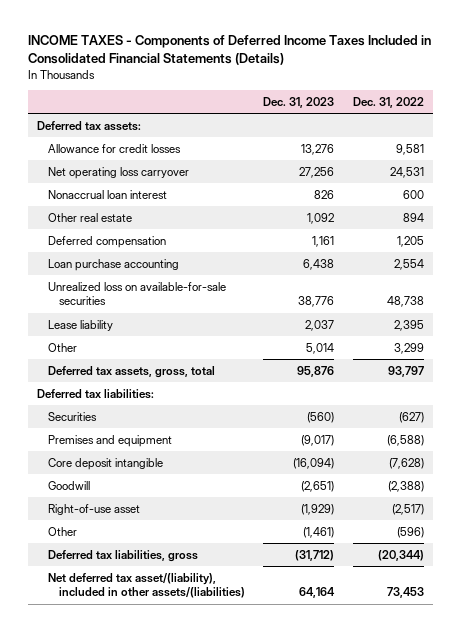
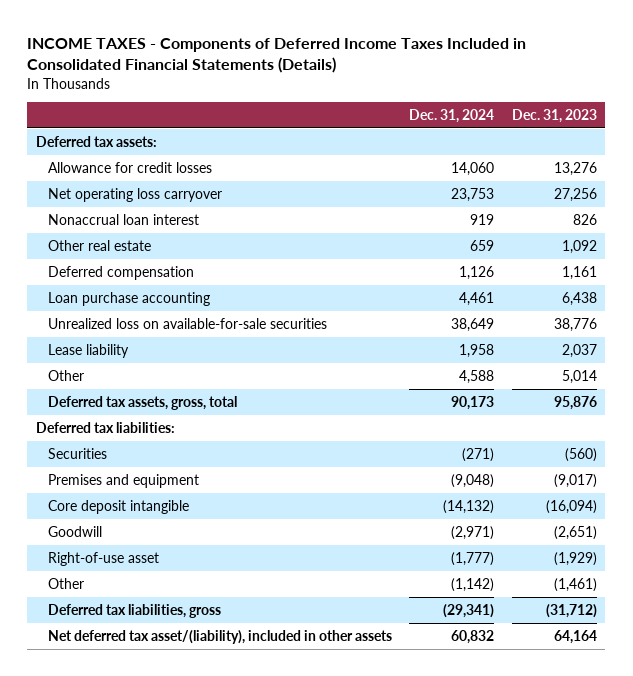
[353,96,425,108] Dec. 31, 2022 -> none
none -> [409,109,495,124] Dec. 31, 2024
[47,572,245,599] Net deferred tax asset/(liability), included in other assets/(liabilities) -> [48,629,393,644] Net deferred tax asset/(liability), included in other assets

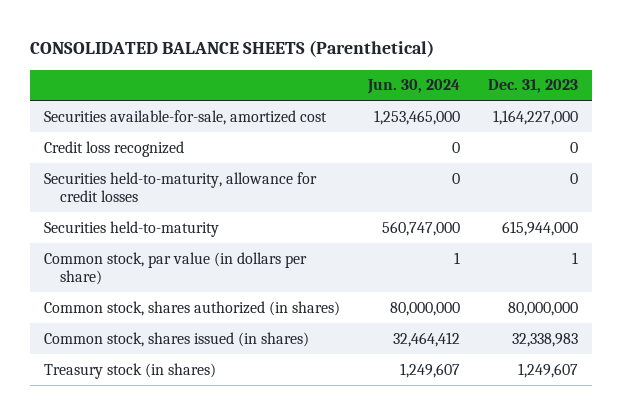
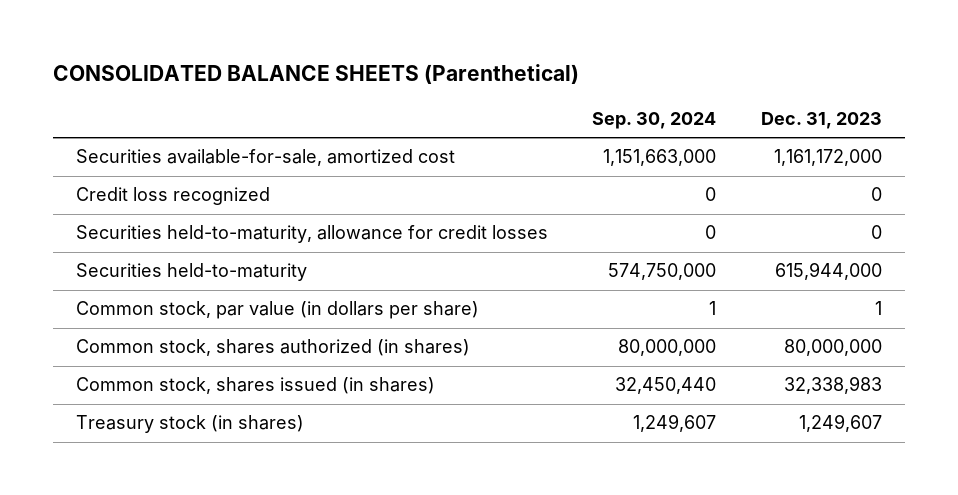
[366,79,460,95] Jun. 30, 2024 -> none
none -> [592,112,717,130] Sep. 30, 2024
[492,109,578,125] 1,164,227,000 -> [774,149,883,167] 1,161,172,000

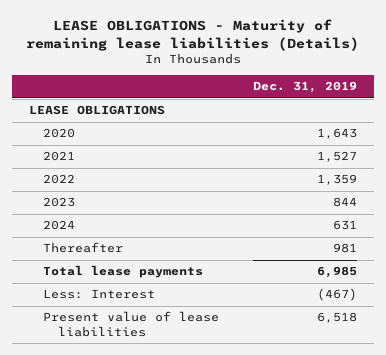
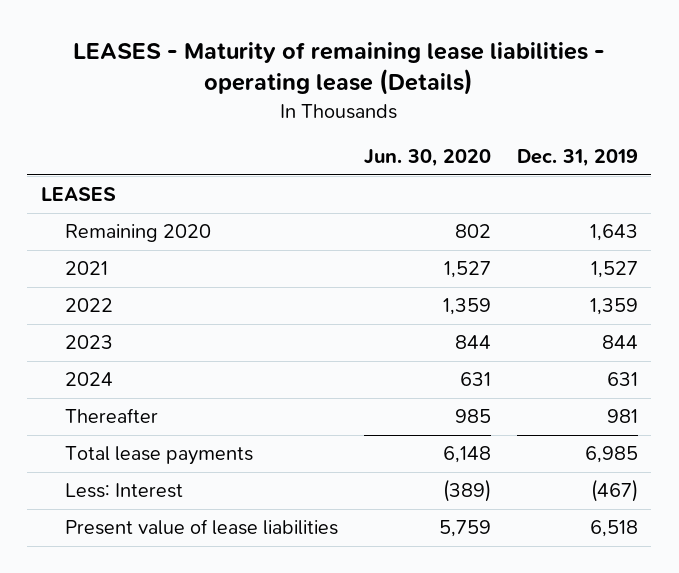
[26,18,360,51] LEASE OBLIGATIONS - Maturity of remaining lease liabilities (Details) -> [73,41,606,96] LEASES - Maturity of remaining lease liabilities - operating lease (Details)
none -> [363,149,491,168] Jun. 30, 2020
[29,105,166,116] LEASE OBLIGATIONS -> [40,187,116,202] LEASES
[43,128,76,139] 2020 -> [64,224,211,243] Remaining 2020

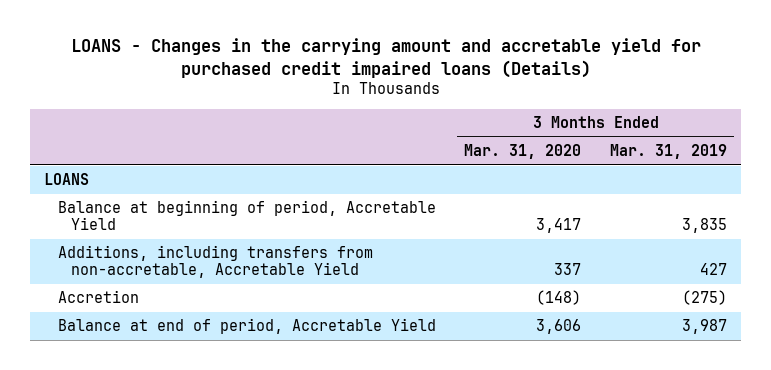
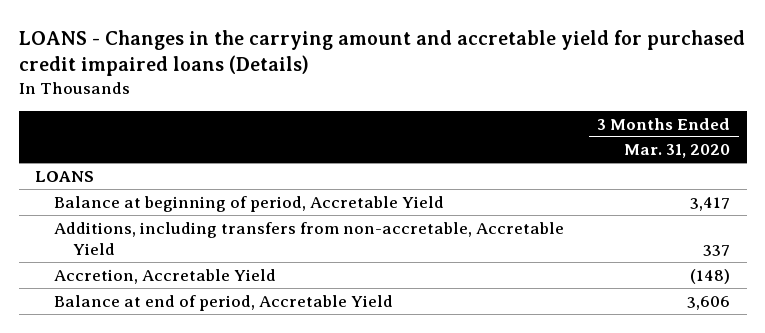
[610,144,728,160] Mar. 31, 2019 -> none
[57,290,139,304] Accretion -> [53,268,276,284] Accretion, Accretable Yield

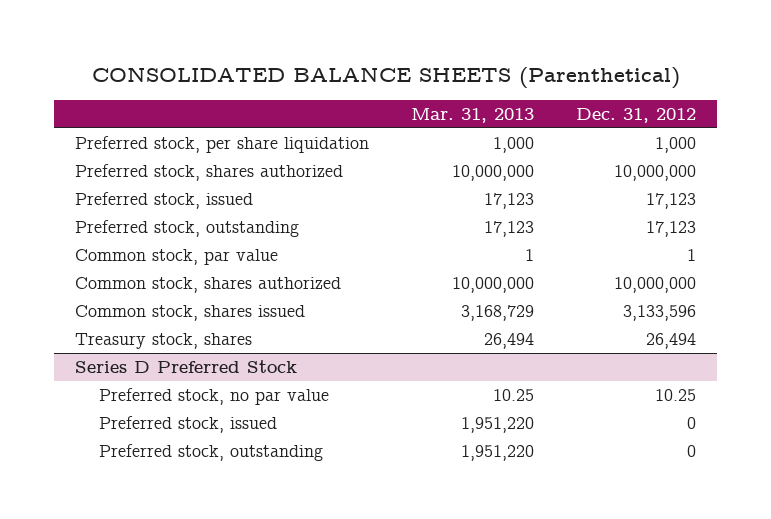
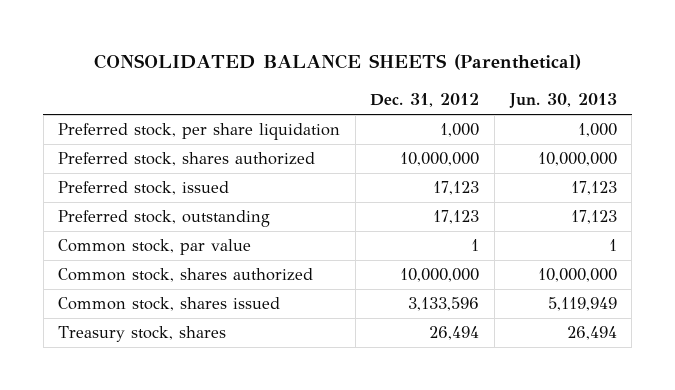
[411,107,535,123] Mar. 31, 2013 -> none
none -> [508,93,617,109] Jun. 30, 2013
[75,360,298,374] Series D Preferred Stock -> none
[98,388,329,406] Preferred stock, no par value -> none
[98,416,277,434] Preferred stock, issued -> none
[98,444,323,462] Preferred stock, outstanding -> none

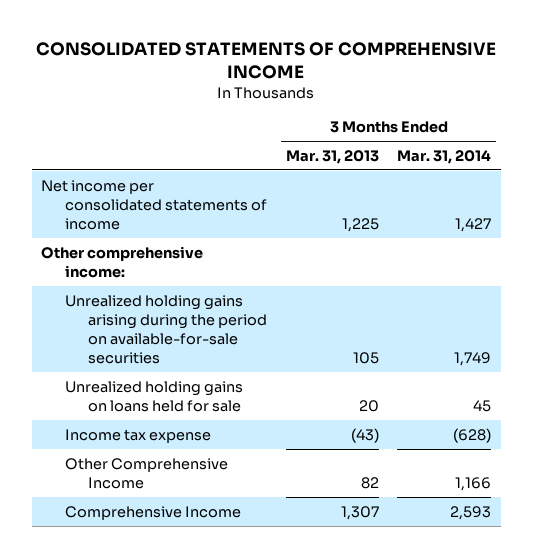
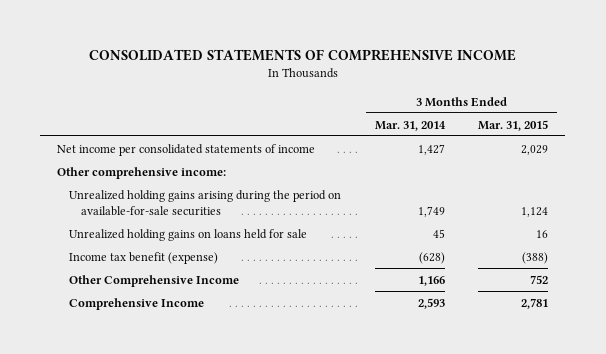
[285,149,379,164] Mar. 31, 2013 -> none
none -> [478,119,549,131] Mar. 31, 2015
[64,428,211,443] Income tax expense -> [68,251,218,264] Income tax benefit (expense)

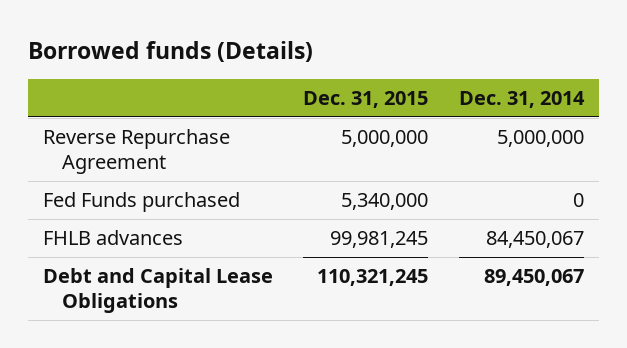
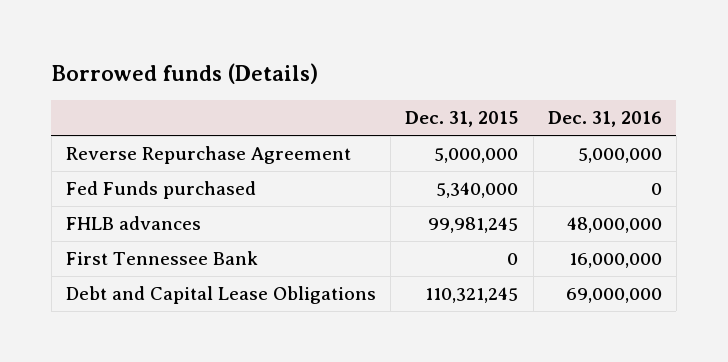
[458,90,585,108] Dec. 31, 2014 -> none
none -> [547,111,662,128] Dec. 31, 2016
none -> [66,251,259,266] First Tennessee Bank

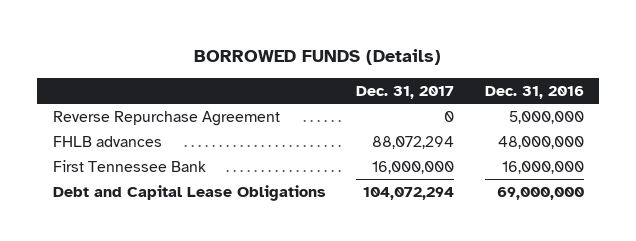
[51,63,319,85] Borrowed funds (Details) -> [194,48,442,65] BORROWED FUNDS (Details)
[405,111,519,128] Dec. 31, 2015 -> none
none -> [356,85,455,99] Dec. 31, 2017
[66,181,257,200] Fed Funds purchased -> none

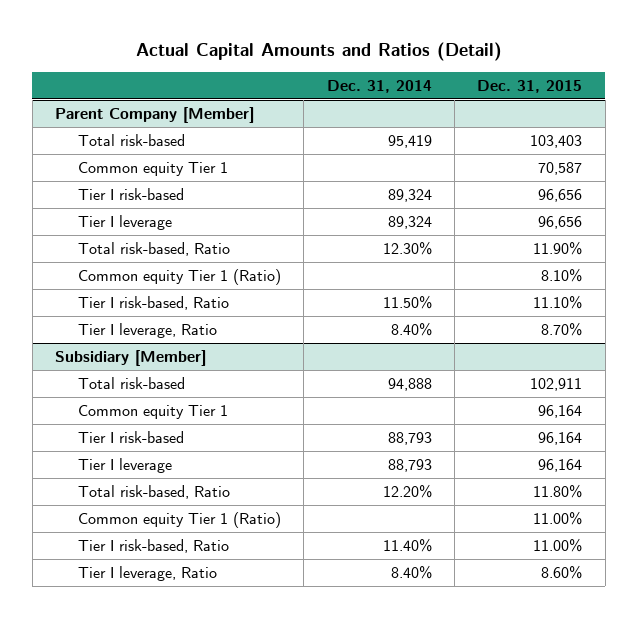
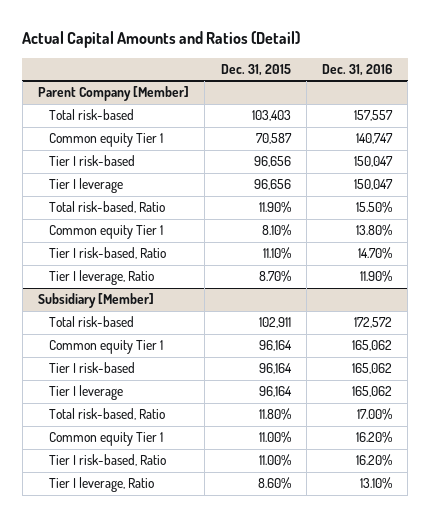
[326,79,432,93] Dec. 31, 2014 -> none
none -> [321,63,392,76] Dec. 31, 2016
[78,268,282,285] Common equity Tier 1 (Ratio) -> [48,225,163,240] Common equity Tier 1
[78,511,282,528] Common equity Tier 1 (Ratio) -> [48,432,163,447] Common equity Tier 1

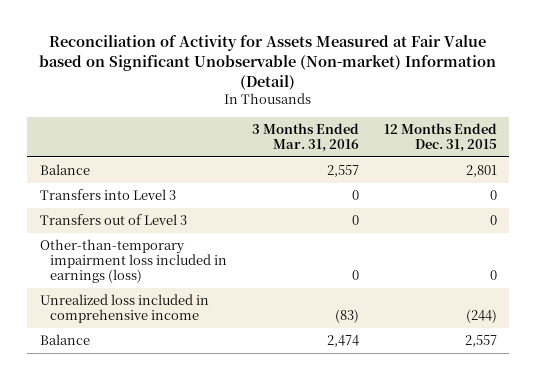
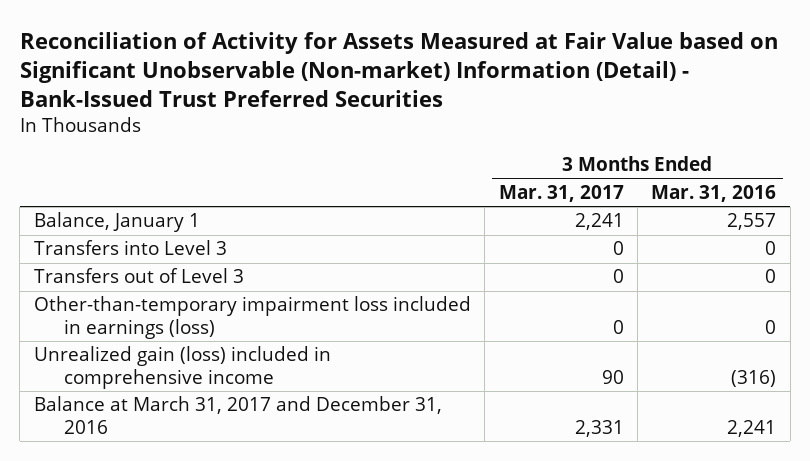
[39,35,497,90] Reconciliation of Activity for Assets Measured at Fair Value based on Significant Unobservable (Non-market) Information (Detail) -> [19,32,778,108] Reconciliation of Activity for Assets Measured at Fair Value based on Significant Unobservable (Non-market) Information (Detail) - Bank-Issued Trust Preferred Securities
[383,122,497,152] 12 Months Ended Dec. 31, 2015 -> none
none -> [498,185,624,203] Mar. 31, 2017
[39,163,90,175] Balance -> [33,212,200,233] Balance, January 1
[39,333,90,345] Balance -> none
[39,293,209,324] Unrealized loss included in comprehensive income -> [33,346,331,389] Unrealized gain (loss) included in comprehensive income
[334,309,359,324] (83) -> [731,369,777,387] (316)
none -> [33,396,442,434] Balance at March 31, 2017 and December 31, 2016

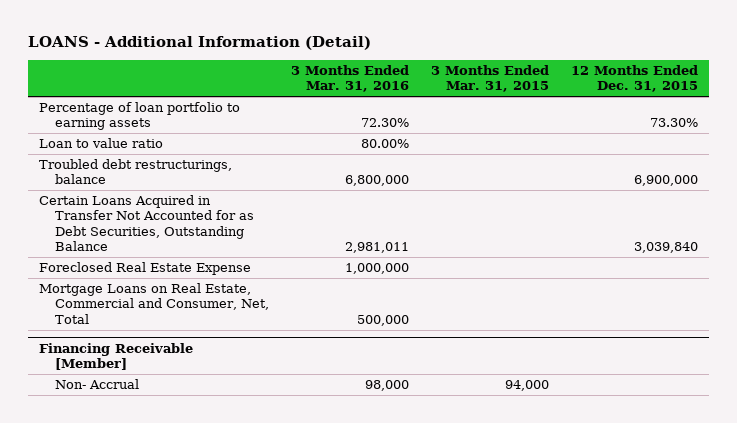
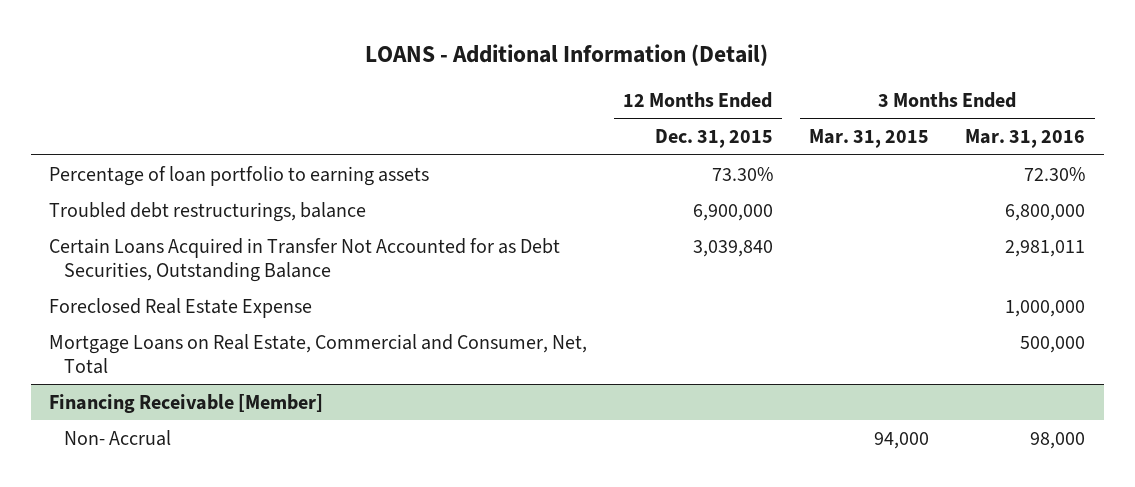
[39,137,164,148] Loan to value ratio -> none

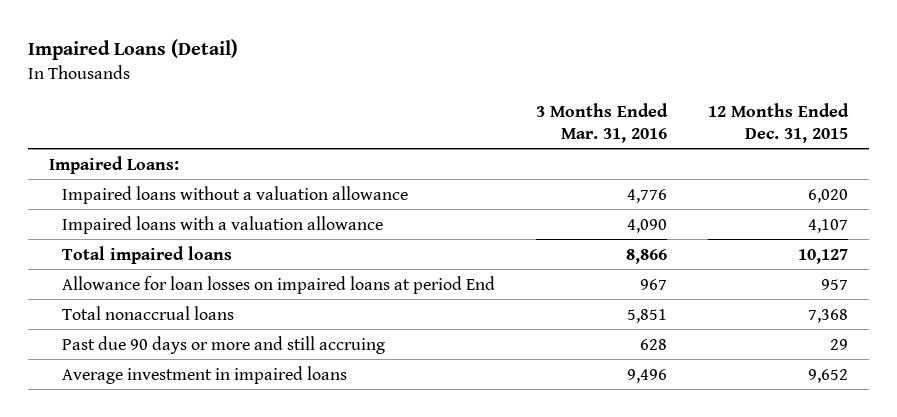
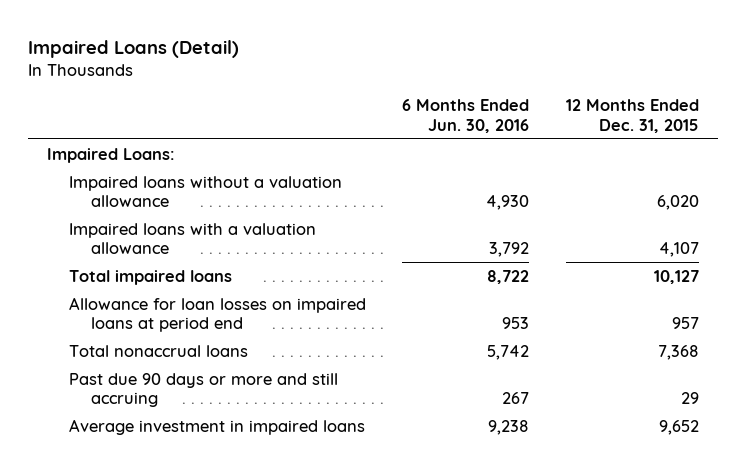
[535,102,668,143] 3 Months Ended Mar. 31, 2016 -> none
none -> [402,99,530,133] 6 Months Ended Jun. 30, 2016
[61,275,495,294] Allowance for loan losses on impaired loans at period End -> [68,296,366,332] Allowance for loan losses on impaired loans at period end

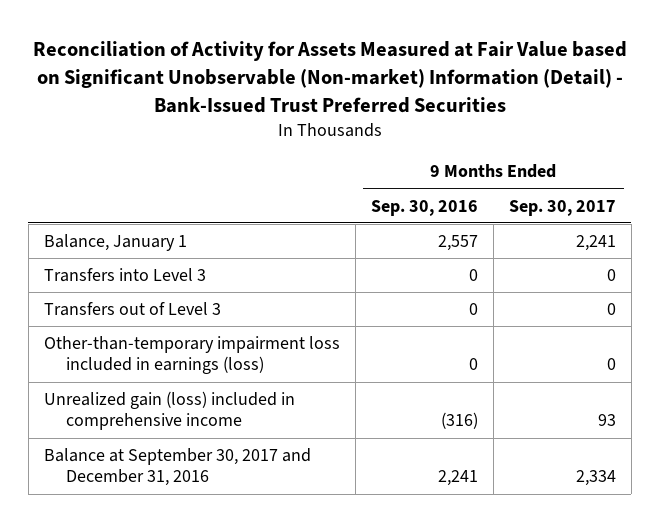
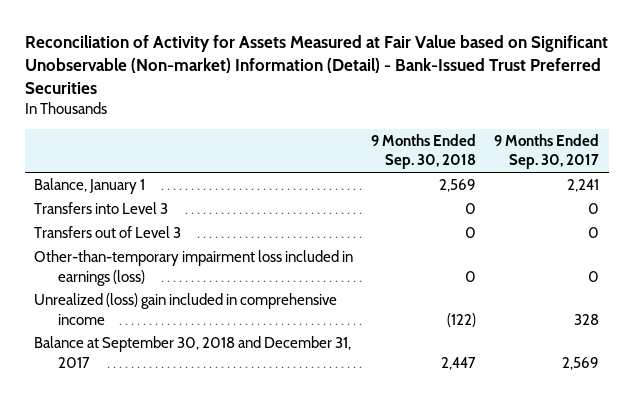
[370,199,478,216] Sep. 30, 2016 -> none
none -> [371,133,477,170] 9 Months Ended Sep. 30, 2018
[43,391,295,431] Unrealized gain (loss) included in comprehensive income -> [33,293,337,325] Unrealized (loss) gain included in comprehensive income
[597,414,616,427] 93 -> [574,313,600,325] 328
[43,448,311,487] Balance at September 30, 2017 and December 31, 2016 -> [33,336,351,368] Balance at September 30, 2018 and December 31, 2017
[575,470,616,487] 2,334 -> [562,356,600,370] 2,569

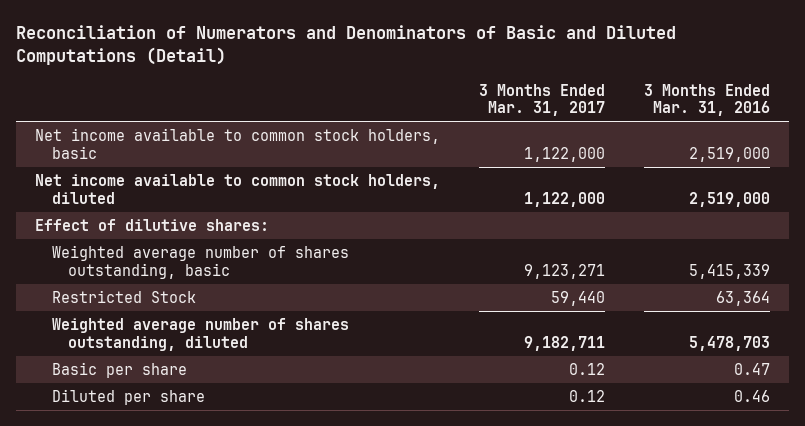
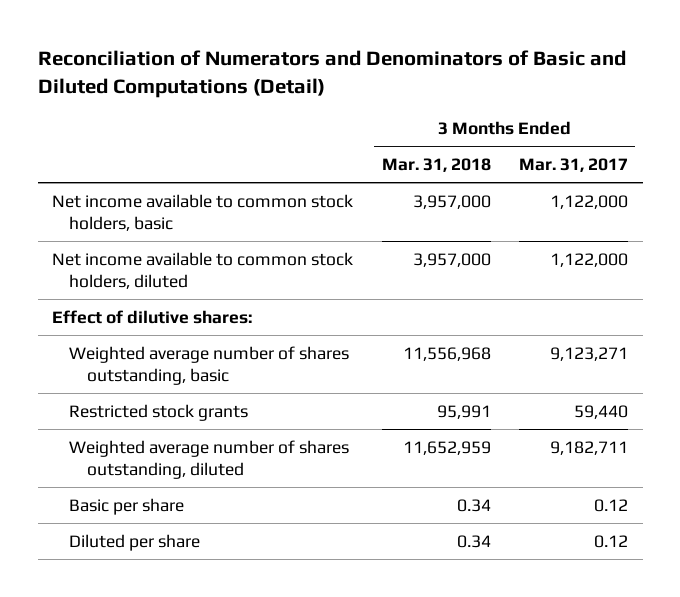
[643,83,770,117] 3 Months Ended Mar. 31, 2016 -> none
none -> [381,157,491,172] Mar. 31, 2018
[51,289,196,303] Restricted Stock -> [69,403,249,421] Restricted stock grants

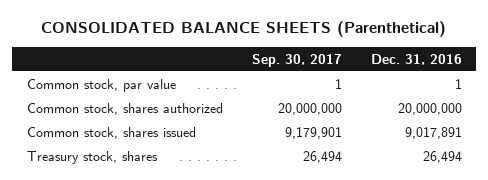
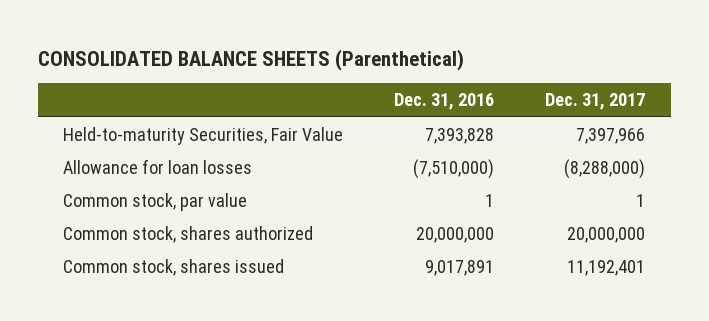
[251,53,342,67] Sep. 30, 2017 -> none
none -> [545,93,646,111] Dec. 31, 2017
none -> [63,127,344,146] Held-to-maturity Securities, Fair Value
none -> [63,159,253,175] Allowance for loan losses
[26,150,158,164] Treasury stock, shares -> none

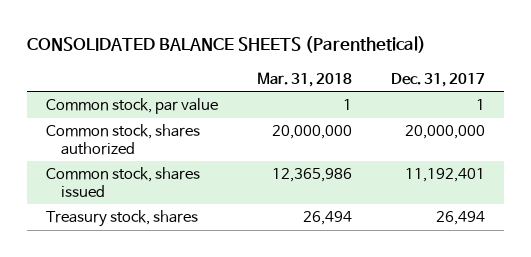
[394,93,495,111] Dec. 31, 2016 -> none
none -> [257,71,353,87] Mar. 31, 2018
[63,127,344,146] Held-to-maturity Securities, Fair Value -> none
[63,159,253,175] Allowance for loan losses -> none
none -> [46,210,199,228] Treasury stock, shares

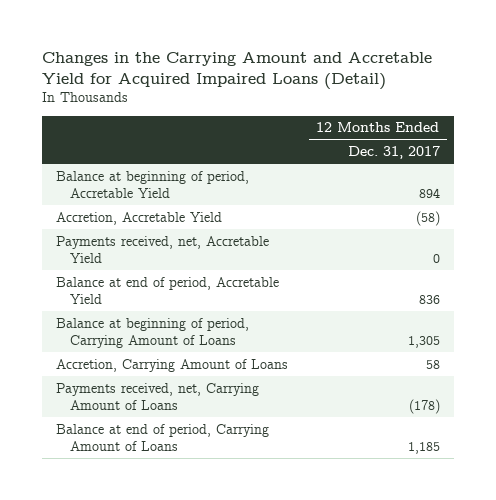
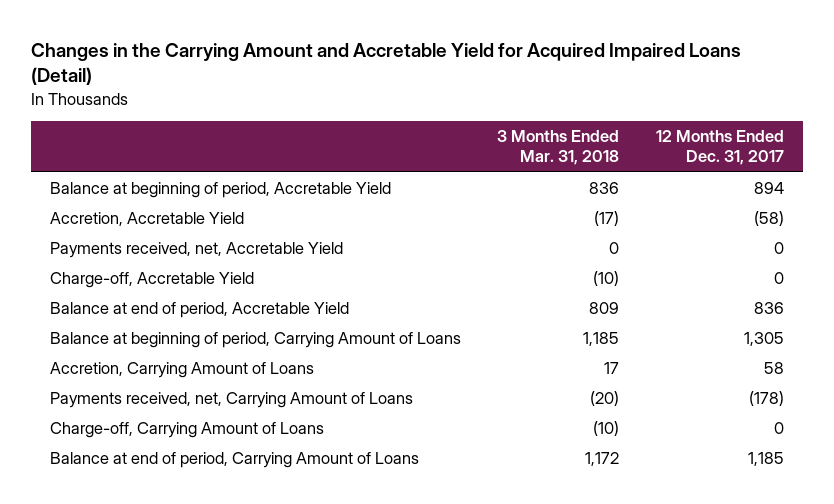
none -> [497,130,620,166] 3 Months Ended Mar. 31, 2018
none -> [49,272,254,289] Charge-off, Accretable Yield
none -> [49,422,324,439] Charge-off, Carrying Amount of Loans

